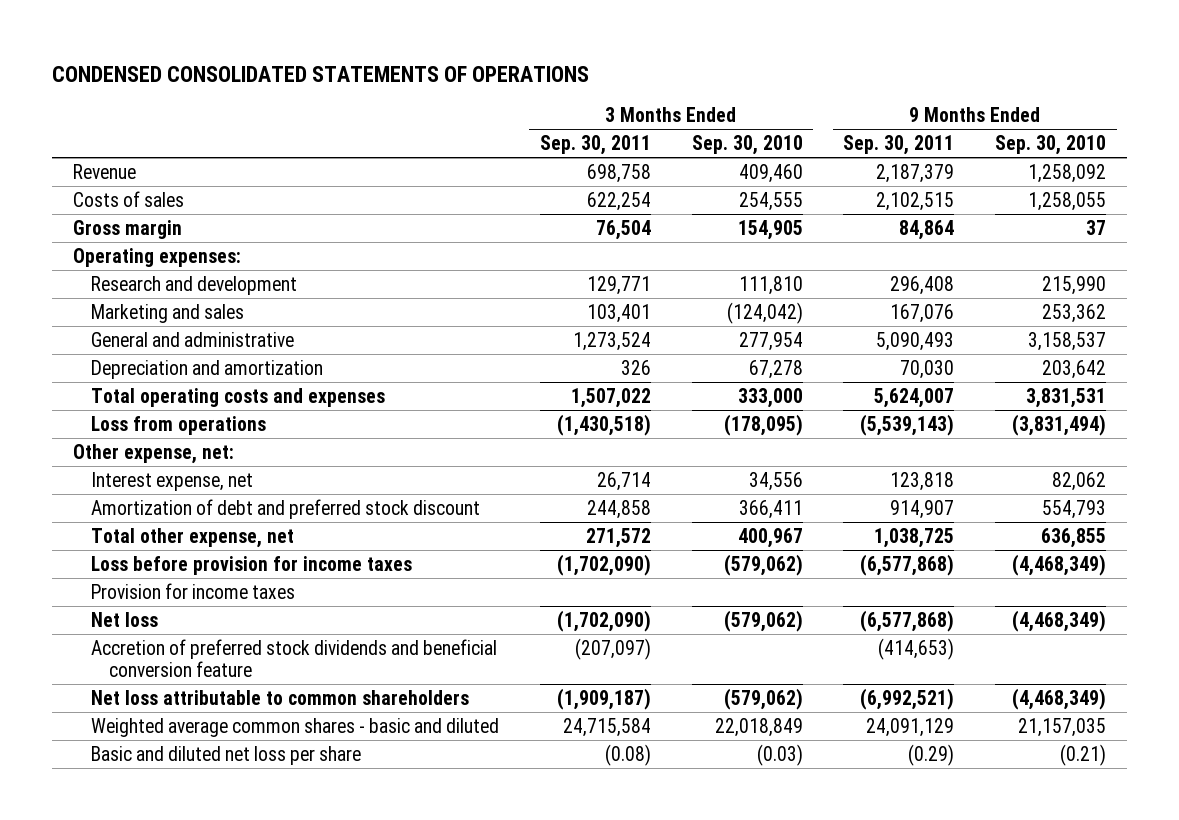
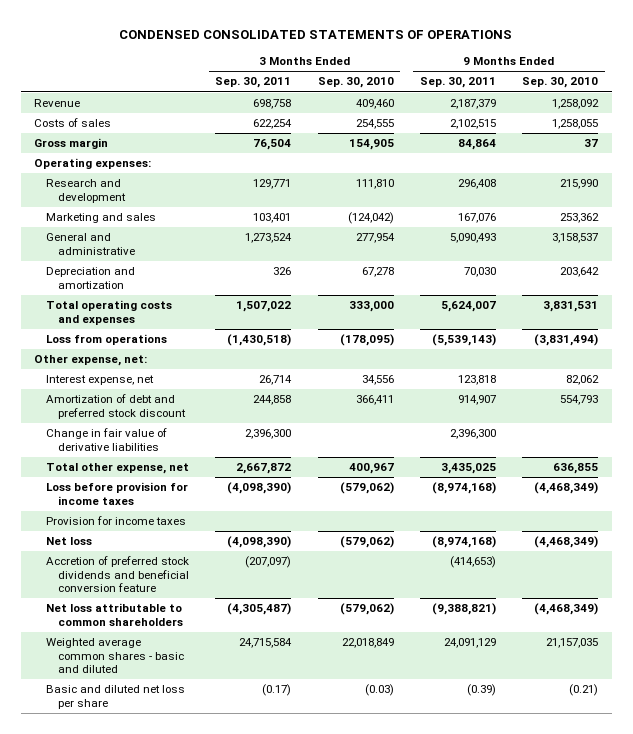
none -> [45,428,167,451] Change in fair value of derivative liabilities
[585,527,651,548] 271,572 -> [236,463,292,475] 2,667,872
[874,527,955,548] 1,038,725 -> [441,463,497,475] 3,435,025
[556,553,651,576] (1,702,090) -> [227,482,292,495] (4,098,390)
[860,553,955,576] (6,577,868) -> [432,482,497,495] (8,974,168)
[556,609,651,632] (1,702,090) -> [227,536,292,549] (4,098,390)
[860,609,955,632] (6,577,868) -> [432,536,497,549] (8,974,168)
[556,687,651,710] (1,909,187) -> [227,603,292,616] (4,305,487)
[860,687,955,710] (6,992,521) -> [432,603,497,616] (9,388,821)
[604,743,651,766] (0.08) -> [262,684,292,697] (0.17)
[908,743,955,766] (0.29) -> [467,684,497,697] (0.39)

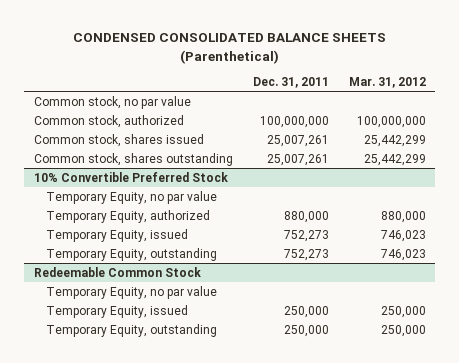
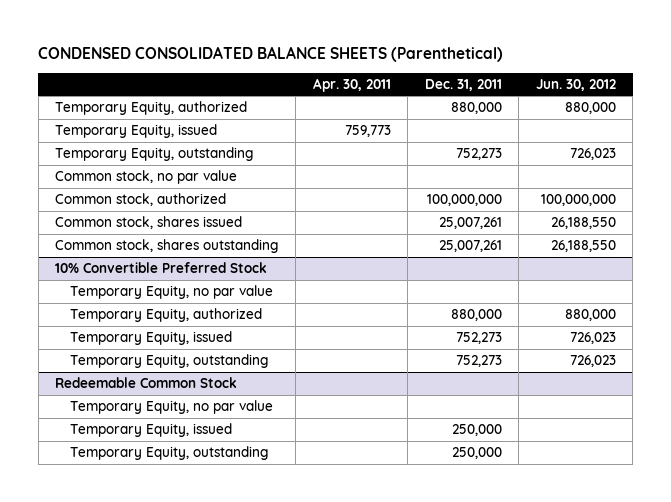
[348,77,426,89] Mar. 31, 2012 -> none
none -> [312,77,391,92] Apr. 30, 2011
none -> [535,78,616,91] Jun. 30, 2012
none -> [55,101,248,116] Temporary Equity, authorized
none -> [55,124,218,139] Temporary Equity, issued
none -> [55,147,254,162] Temporary Equity, outstanding

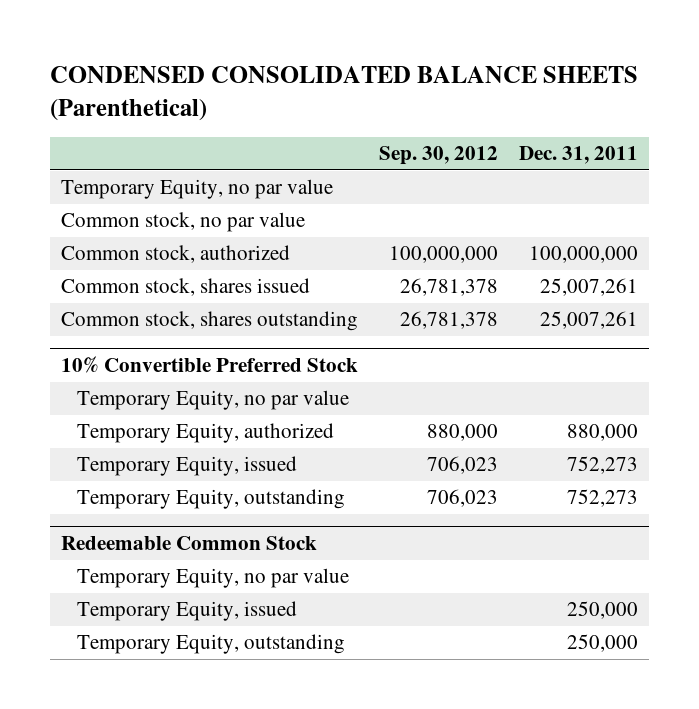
[312,77,391,92] Apr. 30, 2011 -> none
[535,78,616,91] Jun. 30, 2012 -> none
none -> [378,146,498,166] Sep. 30, 2012
[55,101,248,116] Temporary Equity, authorized -> none
[55,124,218,139] Temporary Equity, issued -> none
[55,147,254,162] Temporary Equity, outstanding -> none
none -> [60,179,333,200] Temporary Equity, no par value

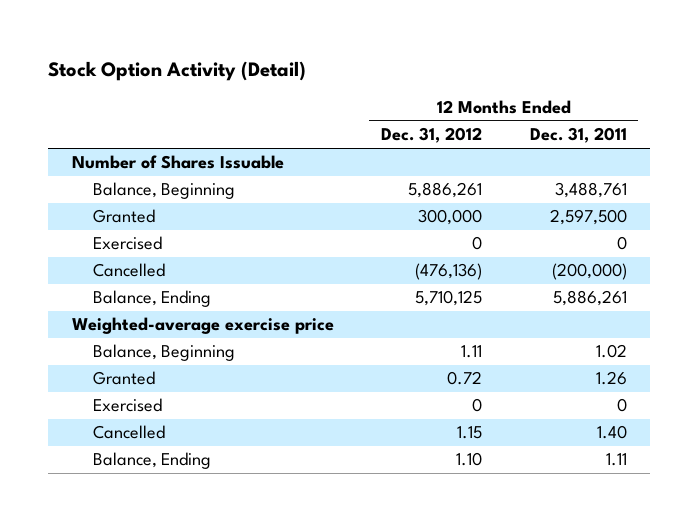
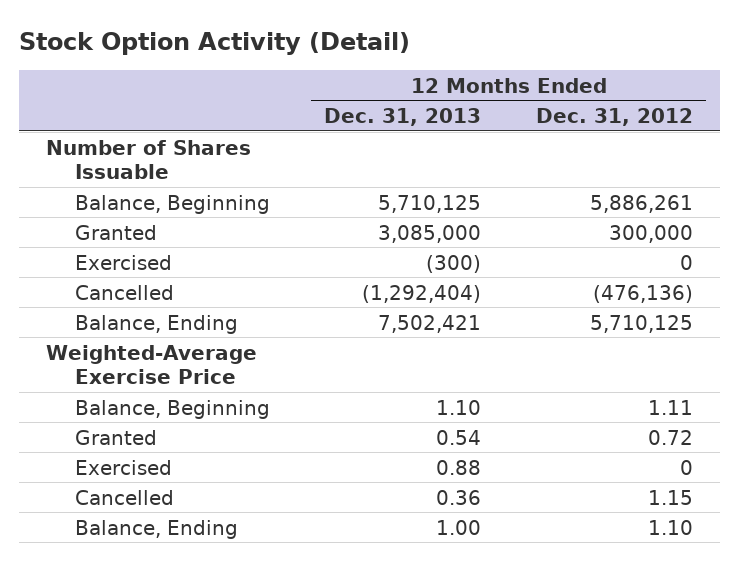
[529,127,627,144] Dec. 31, 2011 -> none
none -> [324,107,482,126] Dec. 31, 2013
[71,317,334,335] Weighted-average exercise price -> [45,344,257,385] Weighted-Average Exercise Price

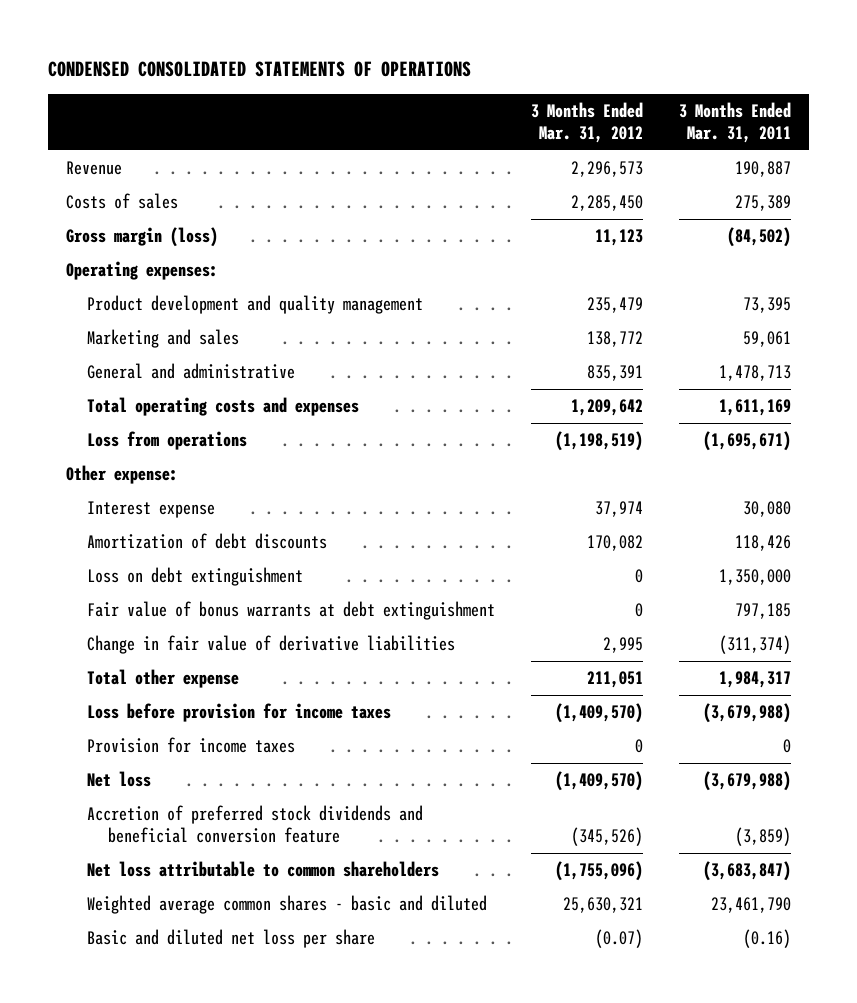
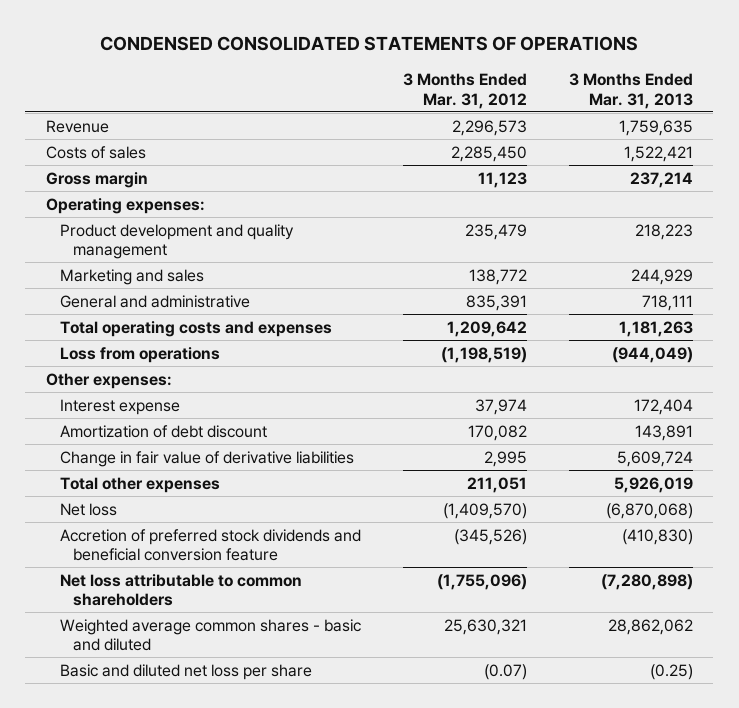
[678,102,791,144] 3 Months Ended Mar. 31, 2011 -> none
none -> [568,73,693,109] 3 Months Ended Mar. 31, 2013
[66,227,219,248] Gross margin (loss) -> [46,171,149,188] Gross margin
[66,465,179,485] Other expense: -> [46,372,173,389] Other expenses:
[86,567,303,587] Loss on debt extinguishment -> none
[86,601,495,621] Fair value of bonus warrants at debt extinguishment -> none
[86,533,327,550] Amortization of debt discounts -> [59,424,267,438] Amortization of debt discount
[86,703,391,723] Loss before provision for income taxes -> none
[86,737,295,754] Provision for income taxes -> none
[86,669,239,689] Total other expense -> [59,476,220,493] Total other expenses

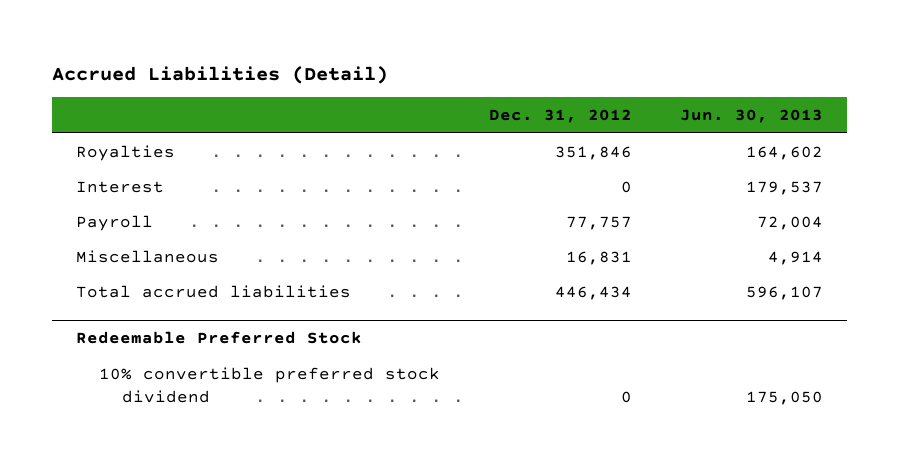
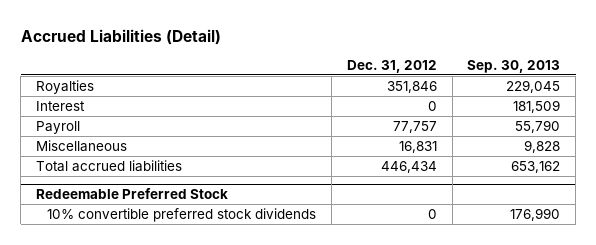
[679,109,823,124] Jun. 30, 2013 -> none
none -> [467,59,561,73] Sep. 30, 2013
[99,366,441,403] 10% convertible preferred stock dividend -> [47,207,317,222] 10% convertible preferred stock dividends

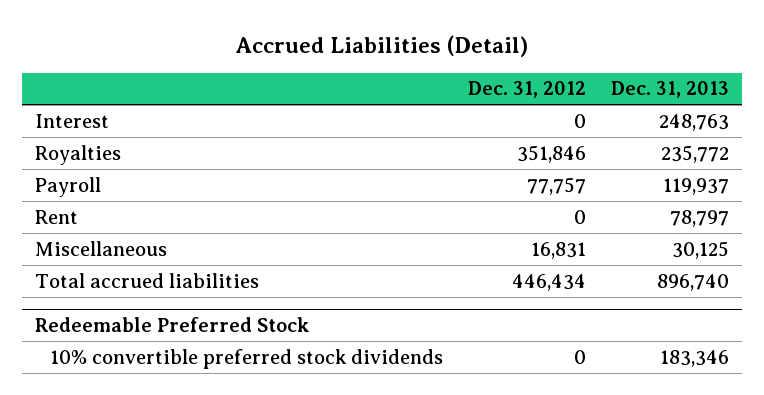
[467,59,561,73] Sep. 30, 2013 -> none
none -> [611,81,730,99] Dec. 31, 2013
[36,79,95,94] Royalties -> [34,144,121,165] Royalties
none -> [34,209,78,224] Rent

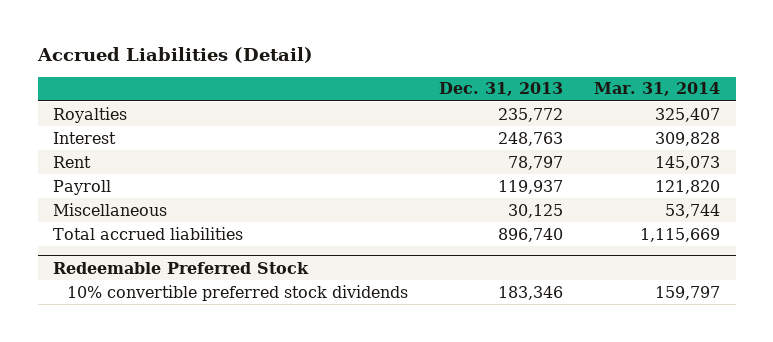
[468,81,587,99] Dec. 31, 2012 -> none
none -> [594,82,721,97] Mar. 31, 2014
[34,113,109,128] Interest -> [53,131,117,144] Interest
[34,176,101,197] Payroll -> [53,179,112,195] Payroll

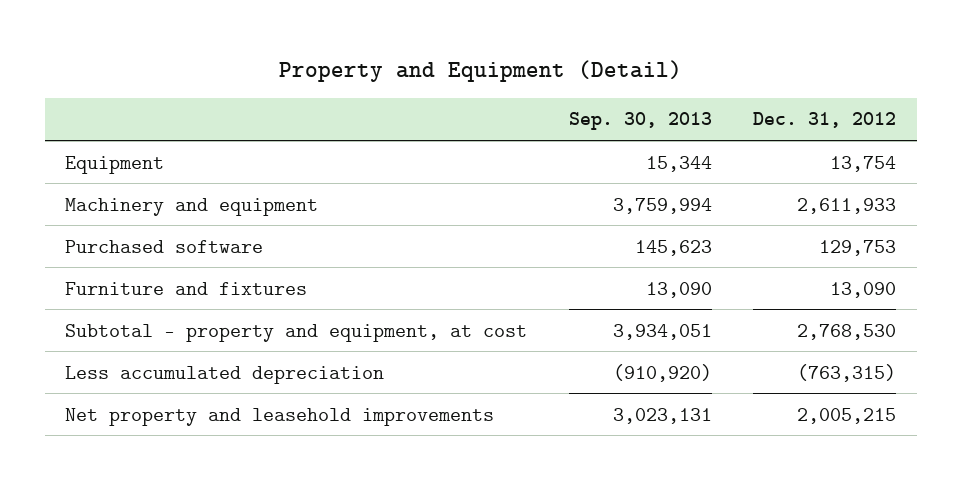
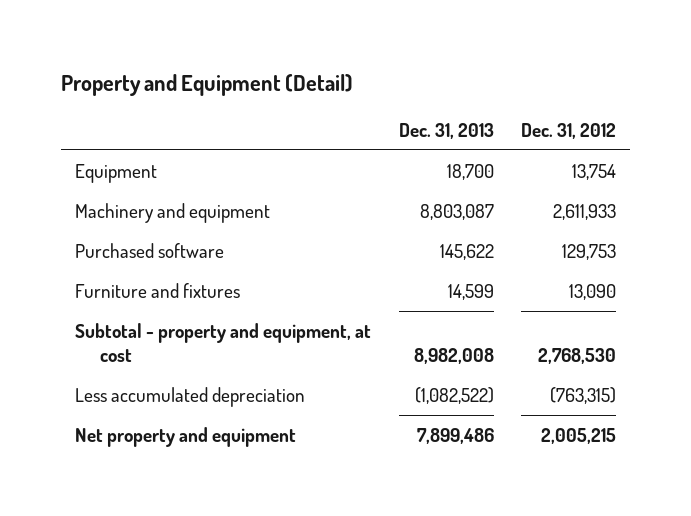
[568,112,712,131] Sep. 30, 2013 -> none
none -> [398,122,494,139] Dec. 31, 2013
[65,407,495,426] Net property and leasehold improvements -> [74,426,296,447] Net property and equipment

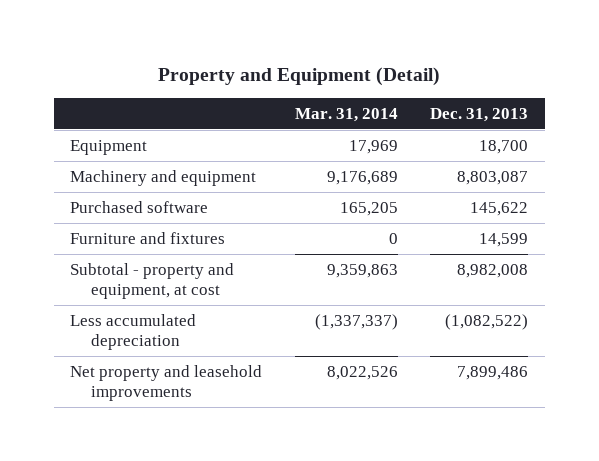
[521,122,617,139] Dec. 31, 2012 -> none
none -> [294,107,398,122] Mar. 31, 2014
[74,426,296,447] Net property and equipment -> [70,365,263,401] Net property and leasehold improvements

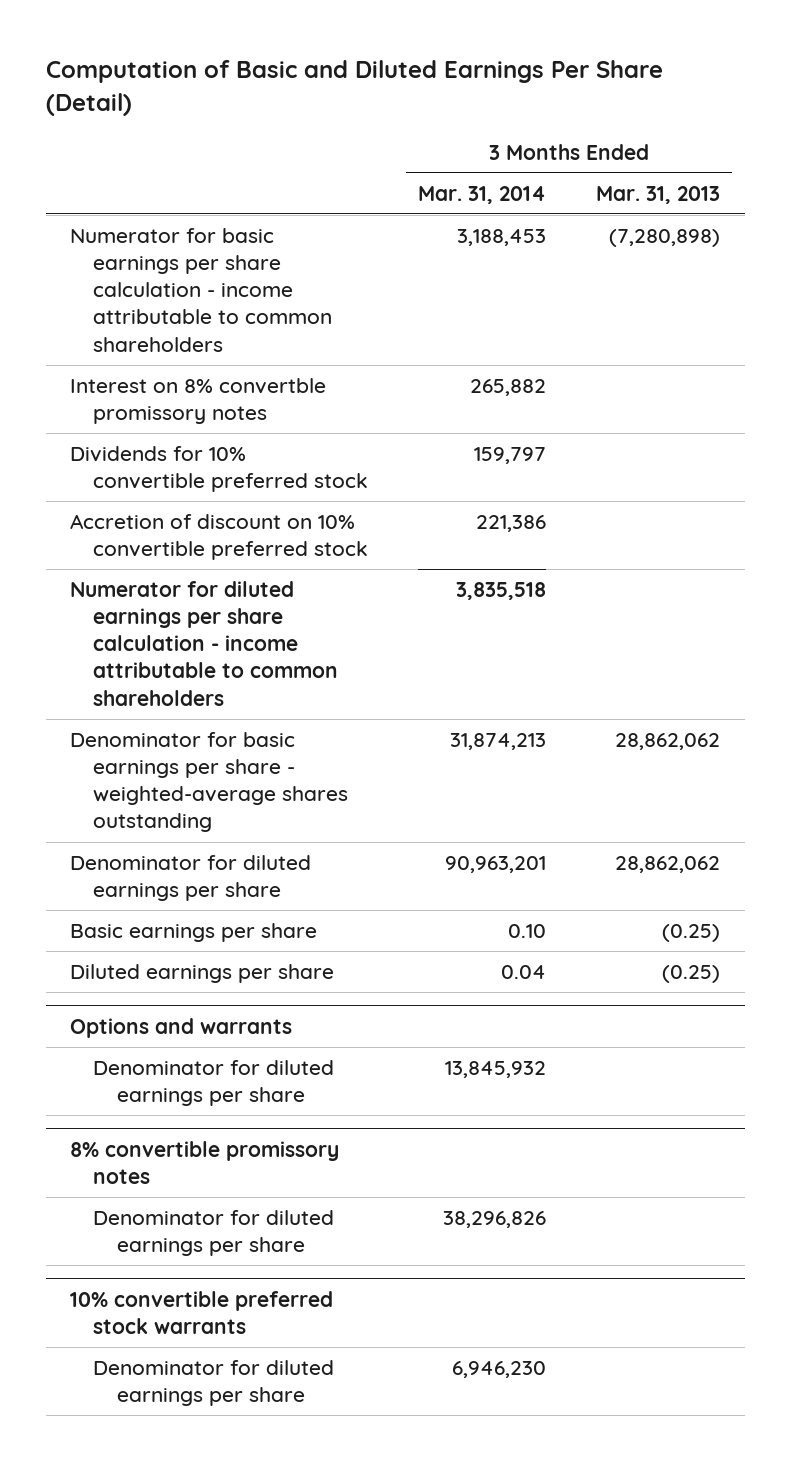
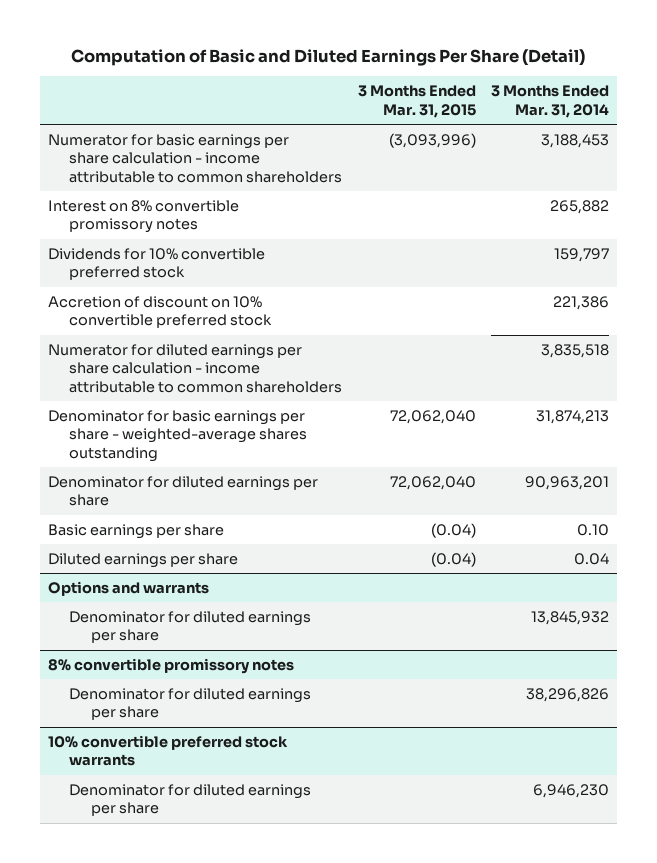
[596,185,721,204] Mar. 31, 2013 -> none
none -> [357,85,476,118] 3 Months Ended Mar. 31, 2015
[70,377,327,425] Interest on 8% convertble promissory notes -> [47,199,239,234] Interest on 8% convertible promissory notes

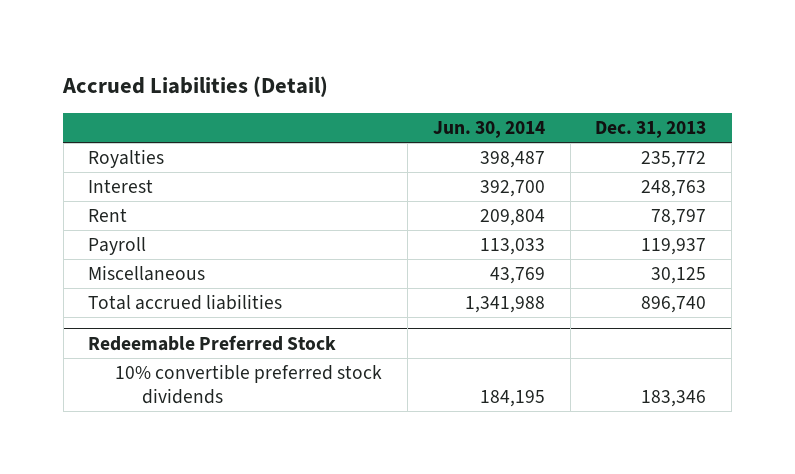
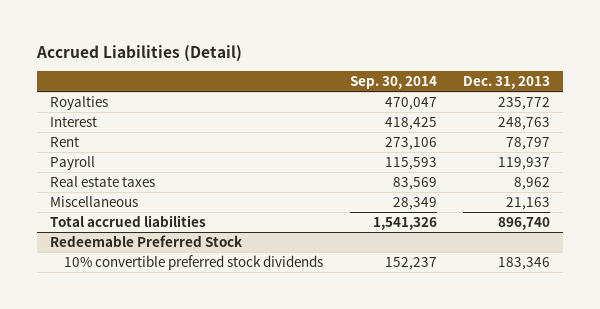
[432,120,545,138] Jun. 30, 2014 -> none
none -> [349,76,437,90] Sep. 30, 2014
none -> [50,175,156,187] Real estate taxes
[651,267,707,285] 30,125 -> [505,196,550,210] 21,163

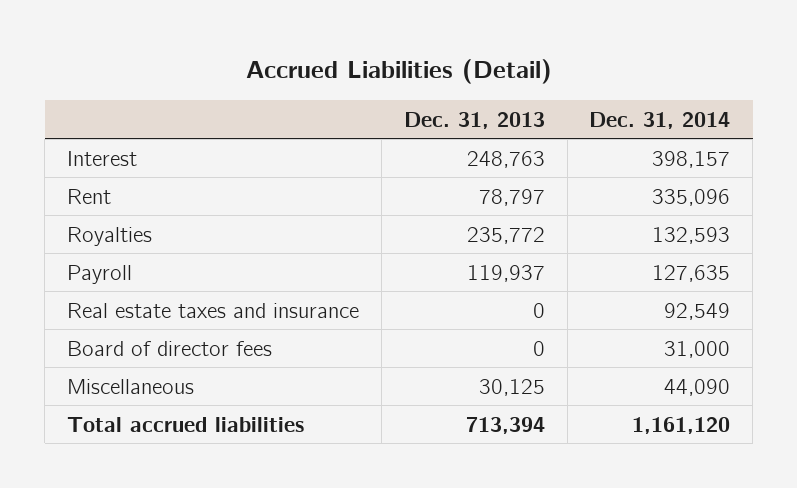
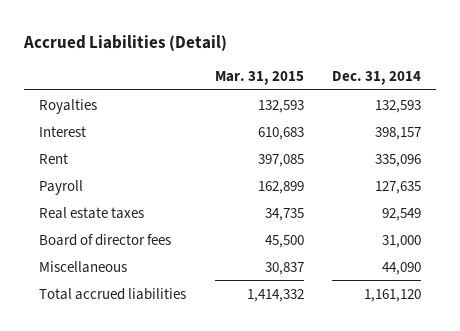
[403,111,545,129] Dec. 31, 2013 -> none
none -> [214,71,304,86] Mar. 31, 2015
[67,226,153,246] Royalties -> [38,98,97,114] Royalties
[67,302,360,318] Real estate taxes and insurance -> [38,206,144,219] Real estate taxes

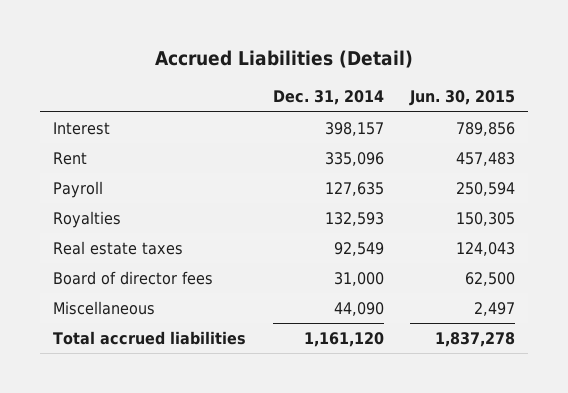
[214,71,304,86] Mar. 31, 2015 -> none
none -> [408,90,515,107] Jun. 30, 2015
[38,98,97,114] Royalties -> [53,211,122,229] Royalties

